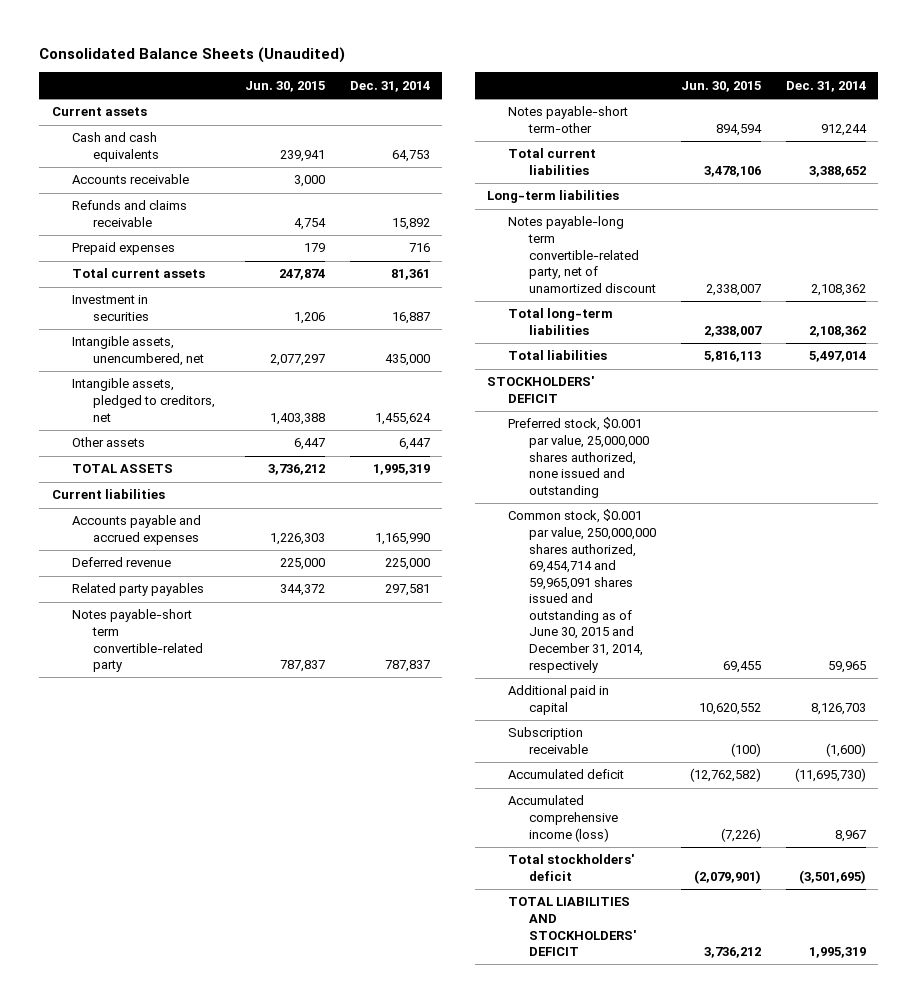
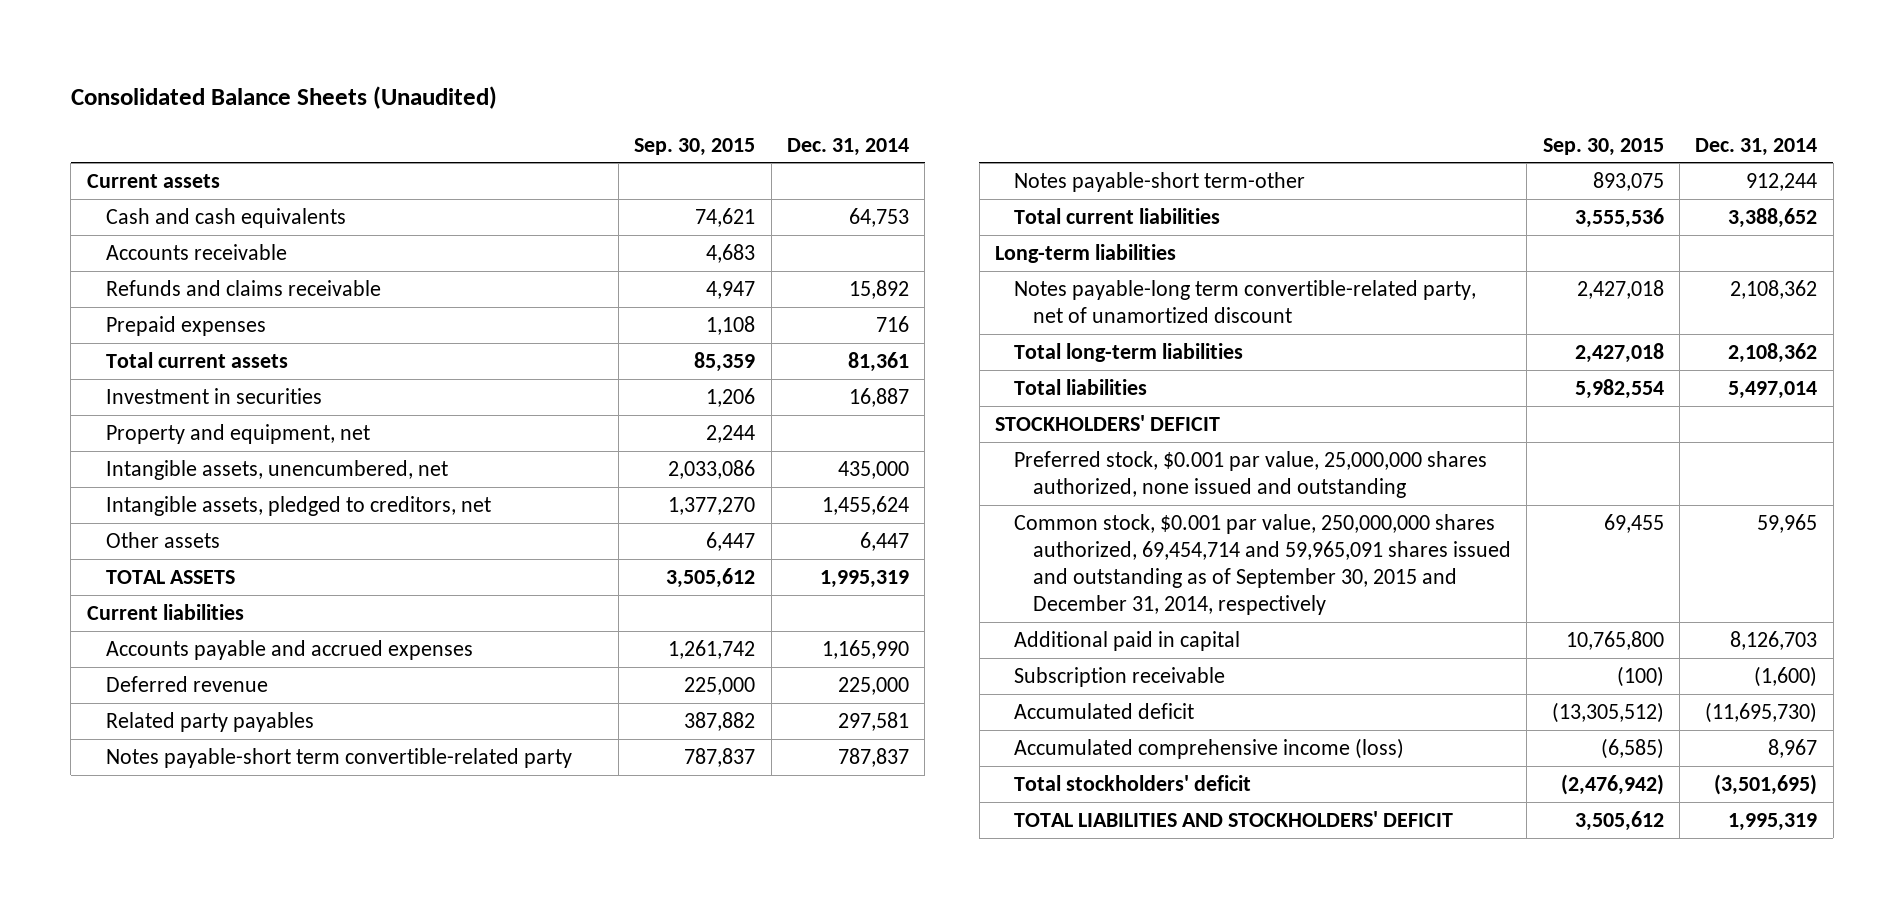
[244,80,325,92] Jun. 30, 2015 -> none
none -> [634,137,756,156] Sep. 30, 2015
none -> [105,424,370,445] Property and equipment, net
[508,509,656,673] Common stock, $0.001 par value, 250,000,000 shares authorized, 69,454,714 and 59,965,091 shares issued and outstanding as of June 30, 2015 and December 31, 2014, respectively -> [1013,514,1511,615] Common stock, $0.001 par value, 250,000,000 shares authorized, 69,454,714 and 59,965,091 shares issued and outstanding as of September 30, 2015 and December 31, 2014, respectively

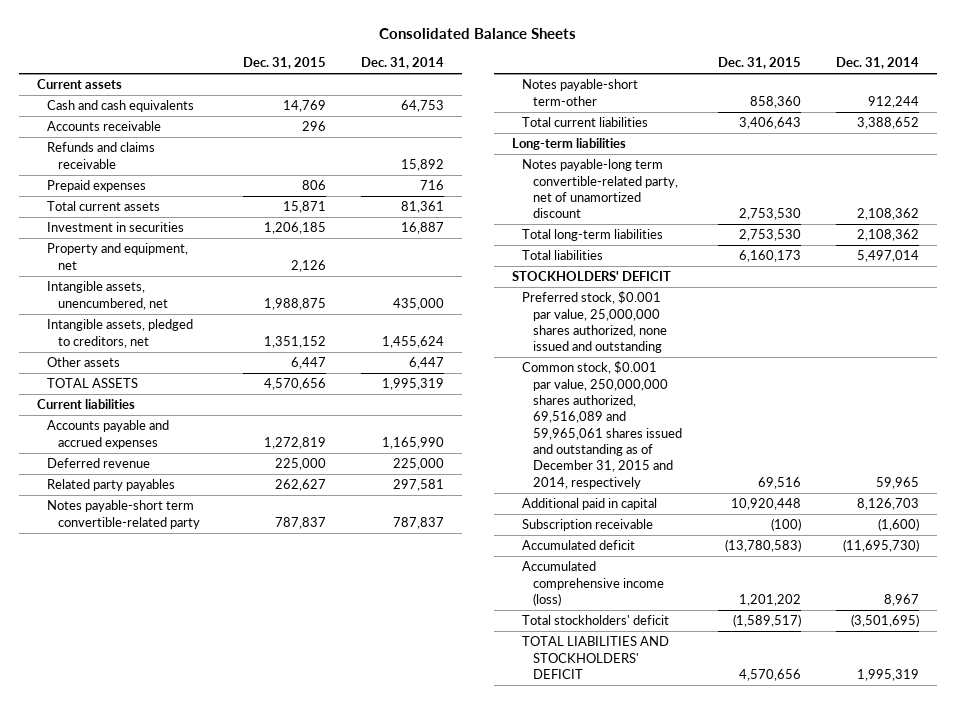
[70,85,497,109] Consolidated Balance Sheets (Unaudited) -> [379,28,577,40] Consolidated Balance Sheets
[634,137,756,156] Sep. 30, 2015 -> none
none -> [242,57,326,70] Dec. 31, 2015
[1013,514,1511,615] Common stock, $0.001 par value, 250,000,000 shares authorized, 69,454,714 and 59,965,091 shares issued and outstanding as of September 30, 2015 and December 31, 2014, respectively -> [522,361,682,489] Common stock, $0.001 par value, 250,000,000 shares authorized, 69,516,089 and 59,965,061 shares issued and outstanding as of December 31, 2015 and 2014, respectively

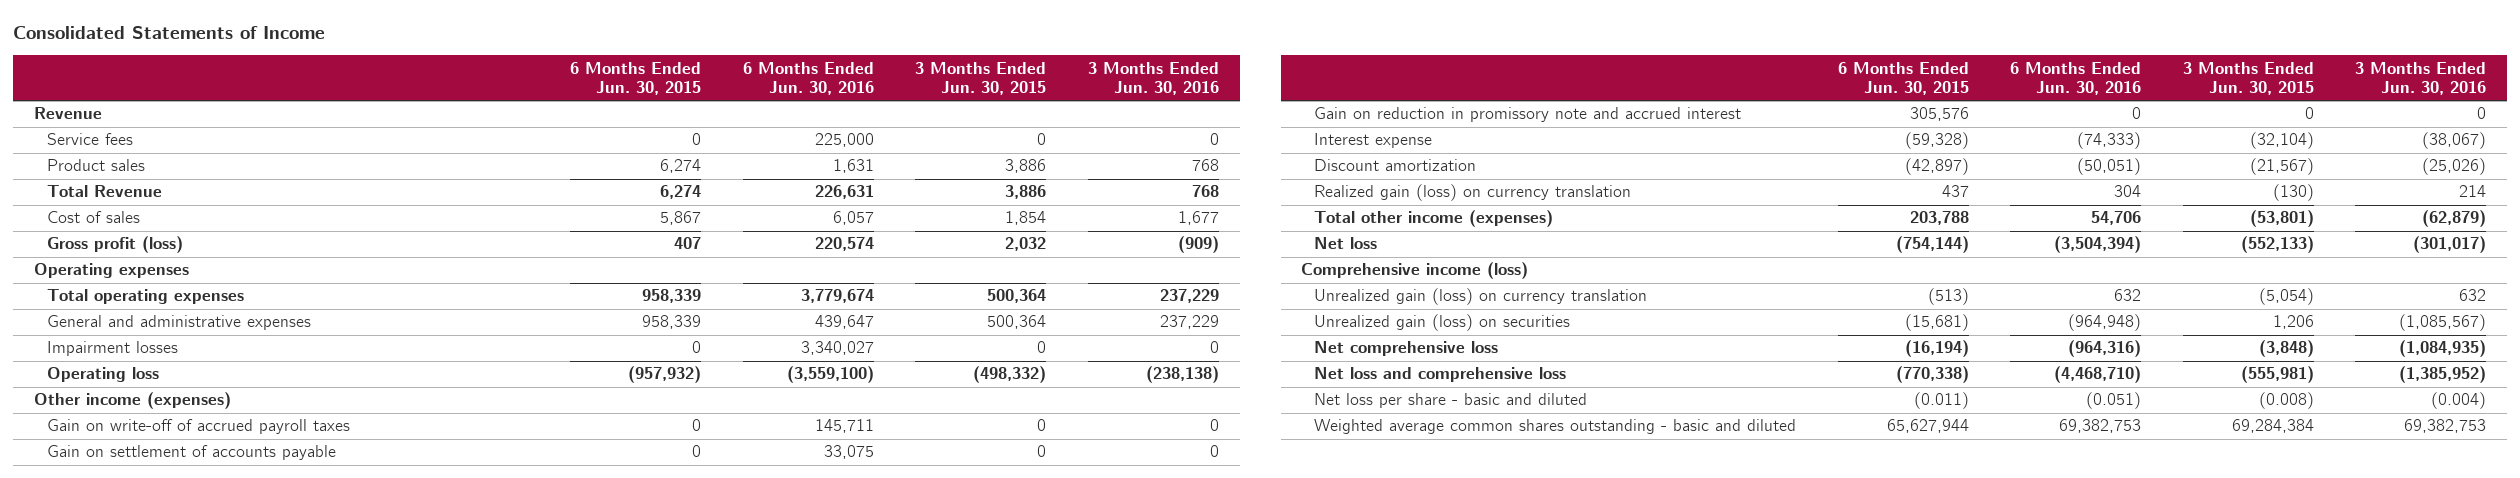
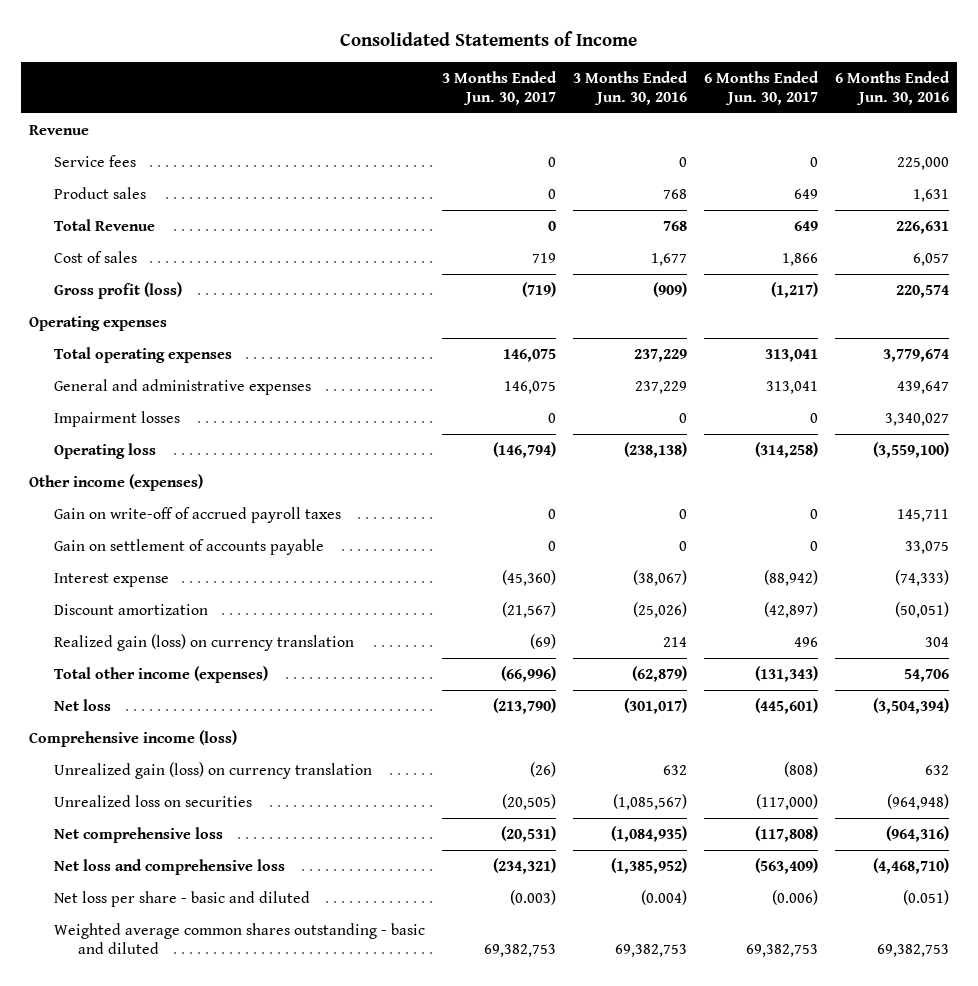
[570,61,702,96] 6 Months Ended Jun. 30, 2015 -> none
[915,61,1047,96] 3 Months Ended Jun. 30, 2015 -> none
none -> [441,71,557,106] 3 Months Ended Jun. 30, 2017
none -> [703,71,819,106] 6 Months Ended Jun. 30, 2017
[1314,107,1742,123] Gain on reduction in promissory note and accrued interest -> none
[1314,314,1571,332] Unrealized gain (loss) on securities -> [53,794,252,807] Unrealized loss on securities

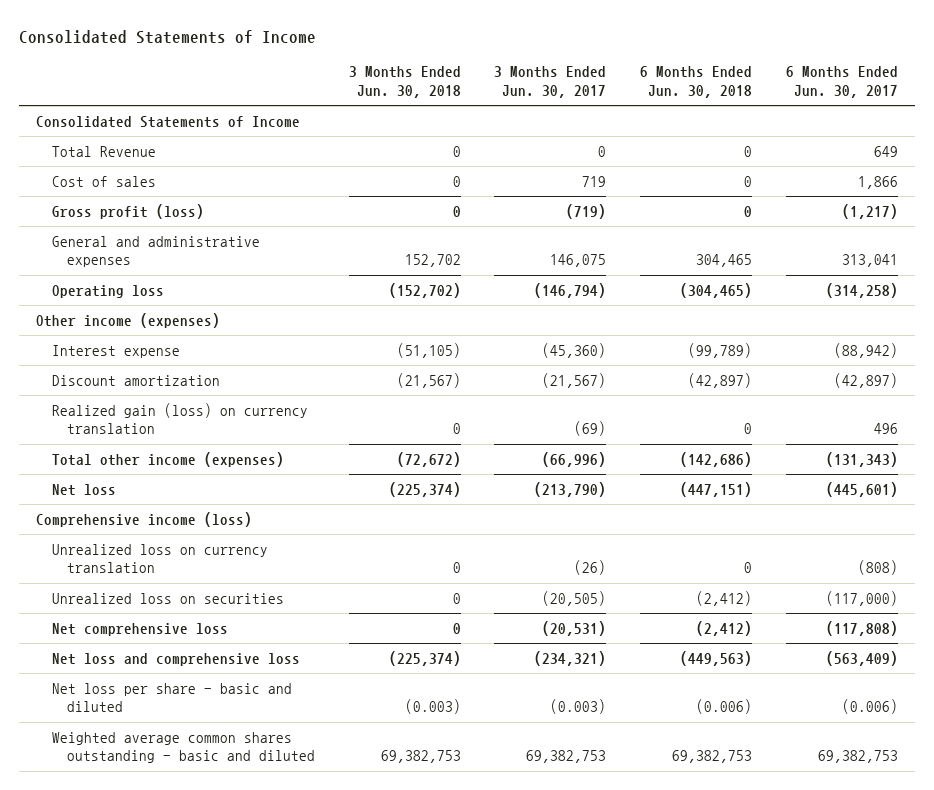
[572,71,688,106] 3 Months Ended Jun. 30, 2016 -> none
[834,71,950,106] 6 Months Ended Jun. 30, 2016 -> none
none -> [348,66,461,98] 3 Months Ended Jun. 30, 2018
none -> [640,66,753,98] 6 Months Ended Jun. 30, 2018
[29,124,90,135] Revenue -> none
[53,154,136,167] Service fees -> none
[53,186,146,199] Product sales -> none
none -> [36,115,301,128] Consolidated Statements of Income
[29,315,168,331] Operating expenses -> none
[53,346,232,363] Total operating expenses -> none
[53,410,180,427] Impairment losses -> none
[53,506,341,523] Gain on write-off of accrued payroll taxes -> none
[53,538,324,555] Gain on settlement of accounts payable -> none
[53,761,372,779] Unrealized gain (loss) on currency translation -> [51,543,268,574] Unrealized loss on currency translation

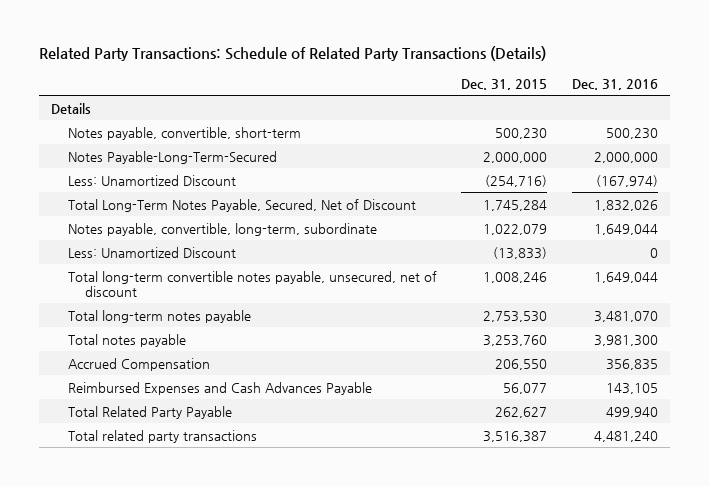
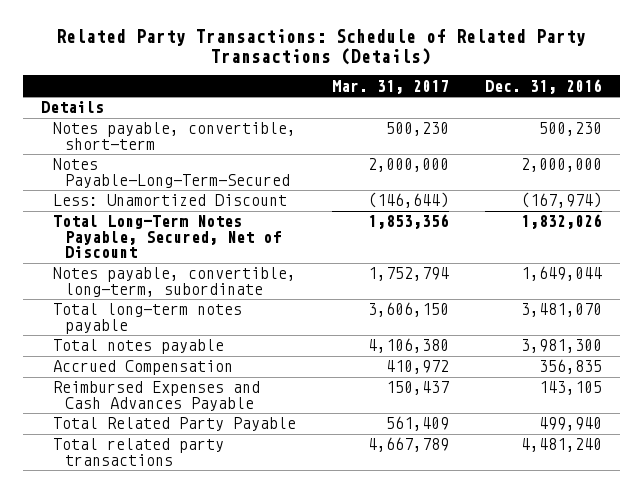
[461,78,548,90] Dec. 31, 2015 -> none
none -> [331,79,449,94] Mar. 31, 2017
[68,246,237,258] Less: Unamortized Discount -> none
[68,270,438,297] Total long-term convertible notes payable, unsecured, net of discount -> none

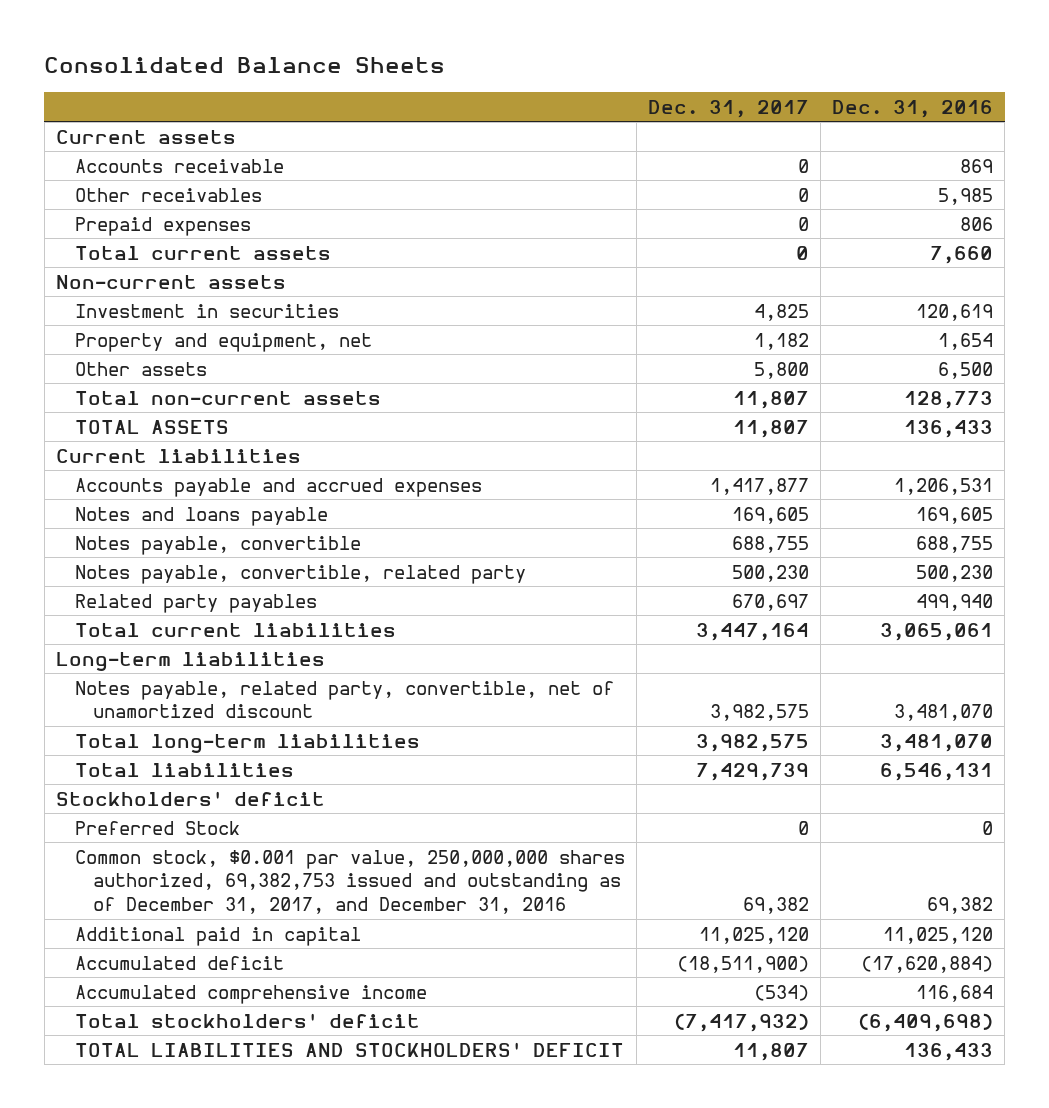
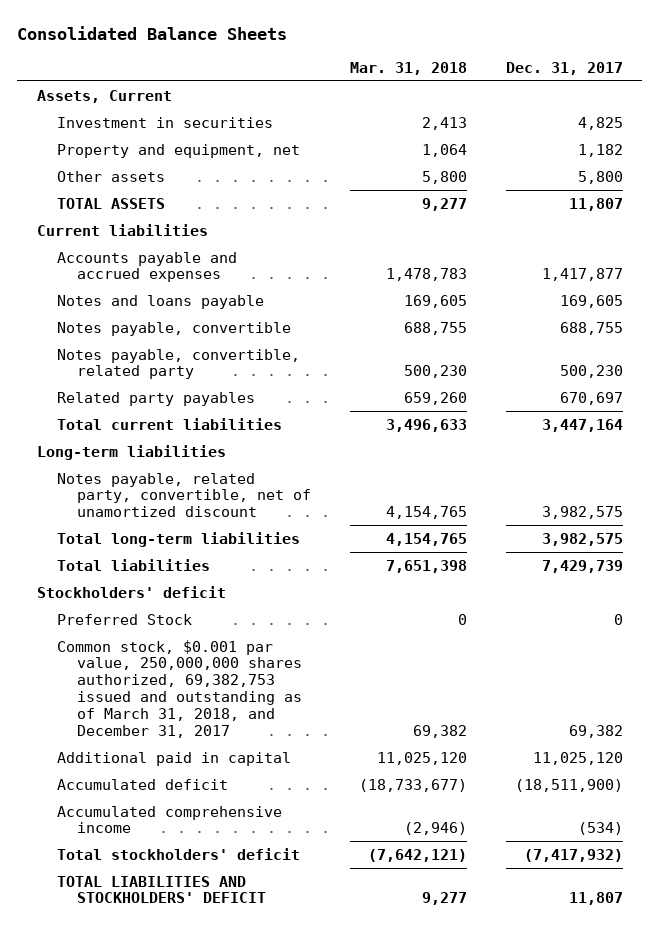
[832,99,994,118] Dec. 31, 2016 -> none
none -> [349,61,467,75] Mar. 31, 2018
[74,158,284,173] Accounts receivable -> none
[74,187,262,202] Other receivables -> none
[74,216,251,236] Prepaid expenses -> none
[74,245,331,260] Total current assets -> none
[56,274,287,289] Non-current assets -> none
[56,129,237,144] Current assets -> [36,89,172,103] Assets, Current
[74,390,381,405] Total non-current assets -> none
[74,849,625,915] Common stock, $0.001 par value, 250,000,000 shares authorized, 69,382,753 issued and outstanding as of December 31, 2017, and December 31, 2016 -> [56,639,302,738] Common stock, $0.001 par value, 250,000,000 shares authorized, 69,382,753 issued and outstanding as of March 31, 2018, and December 31, 2017

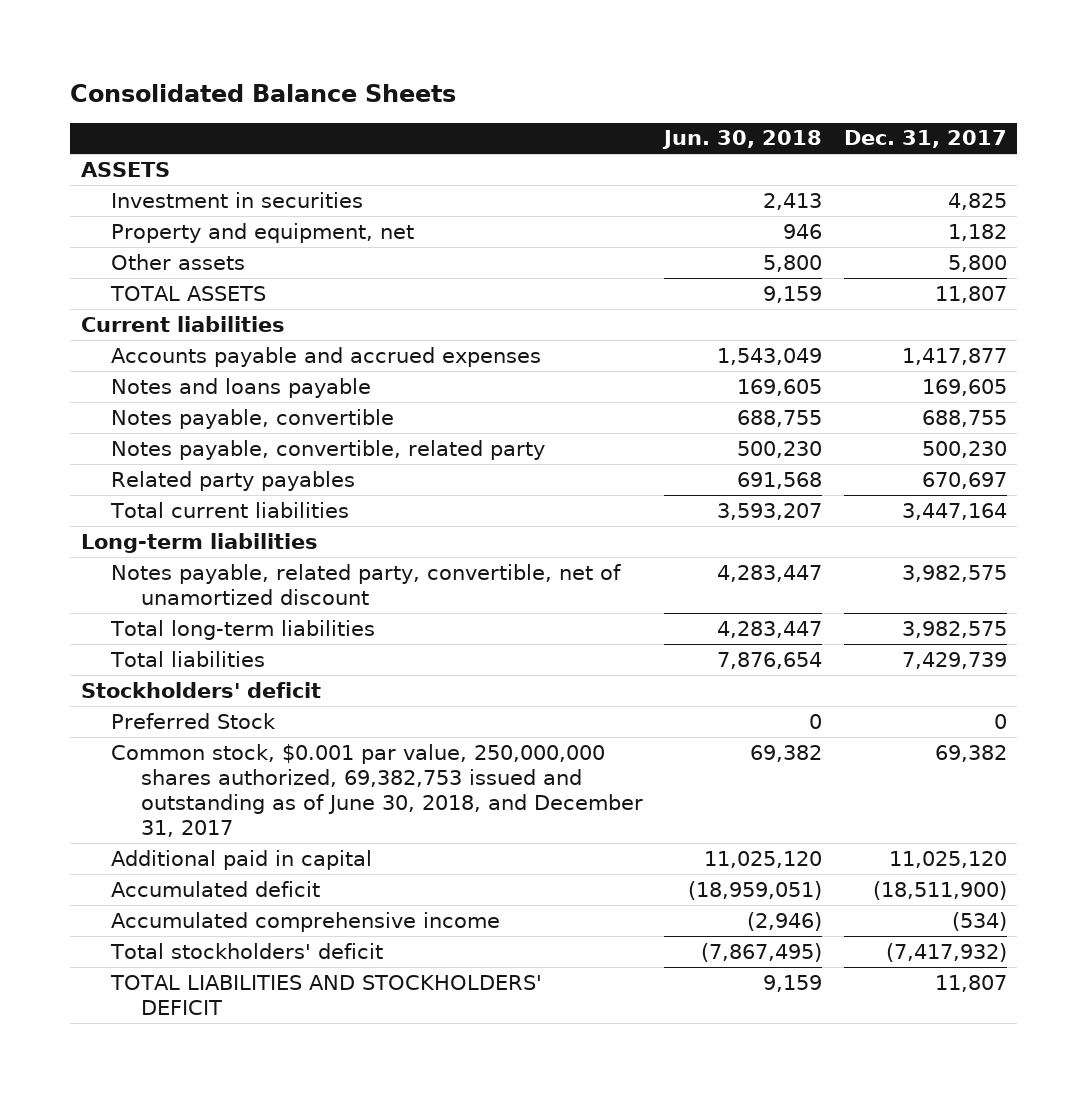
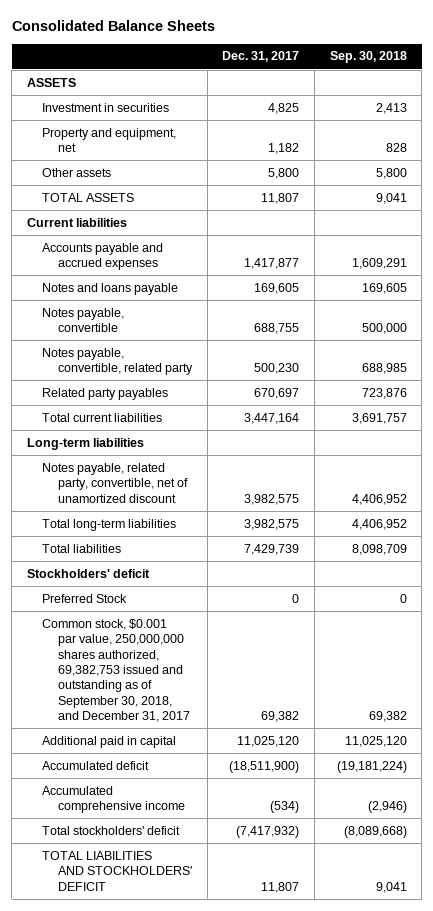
[662,130,823,150] Jun. 30, 2018 -> none
none -> [329,51,407,64] Sep. 30, 2018
[110,743,643,838] Common stock, $0.001 par value, 250,000,000 shares authorized, 69,382,753 issued and outstanding as of June 30, 2018, and December 31, 2017 -> [42,618,190,723] Common stock, $0.001 par value, 250,000,000 shares authorized, 69,382,753 issued and outstanding as of September 30, 2018, and December 31, 2017

